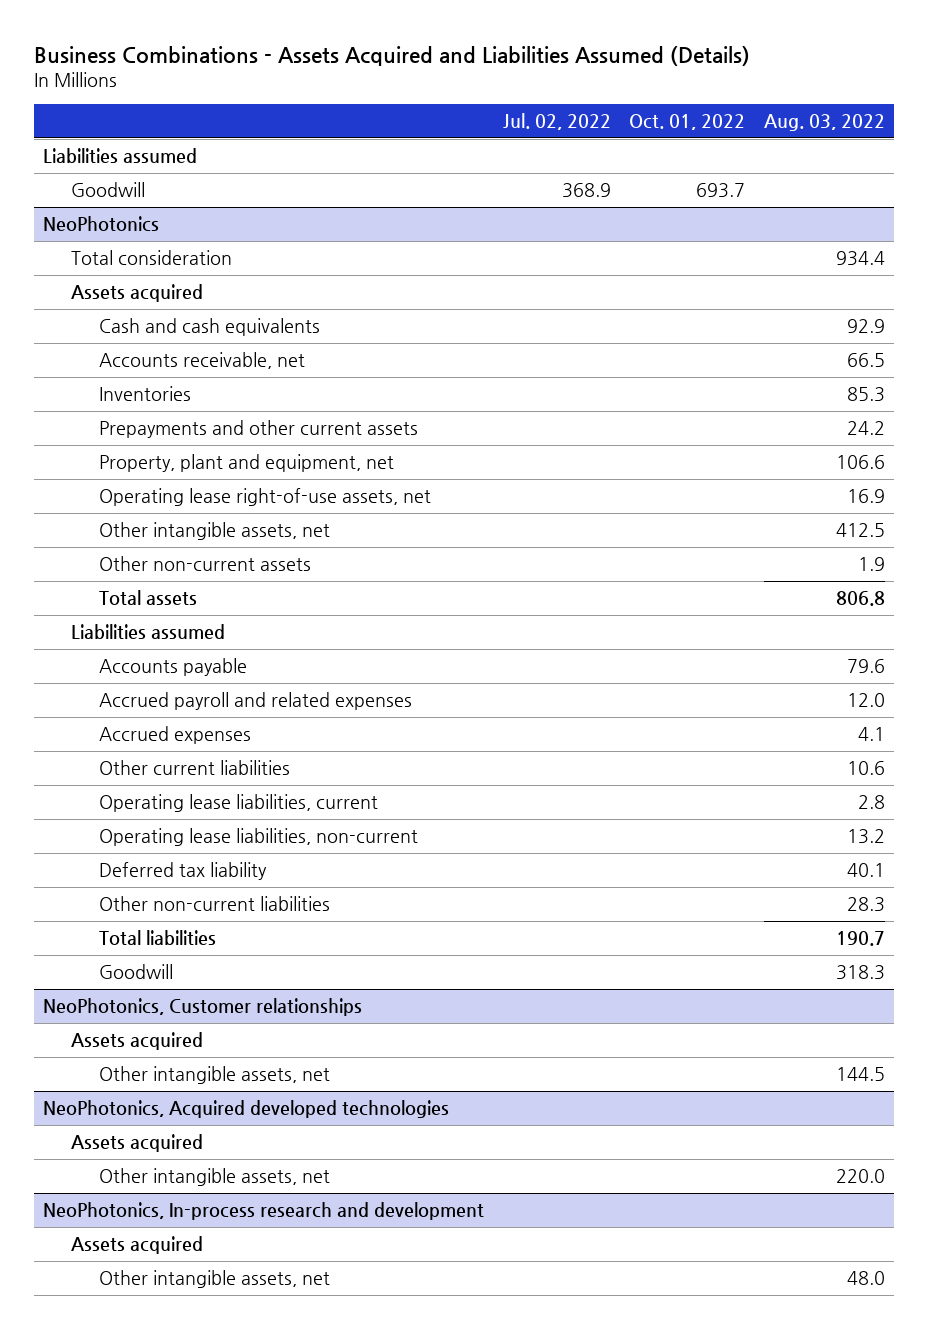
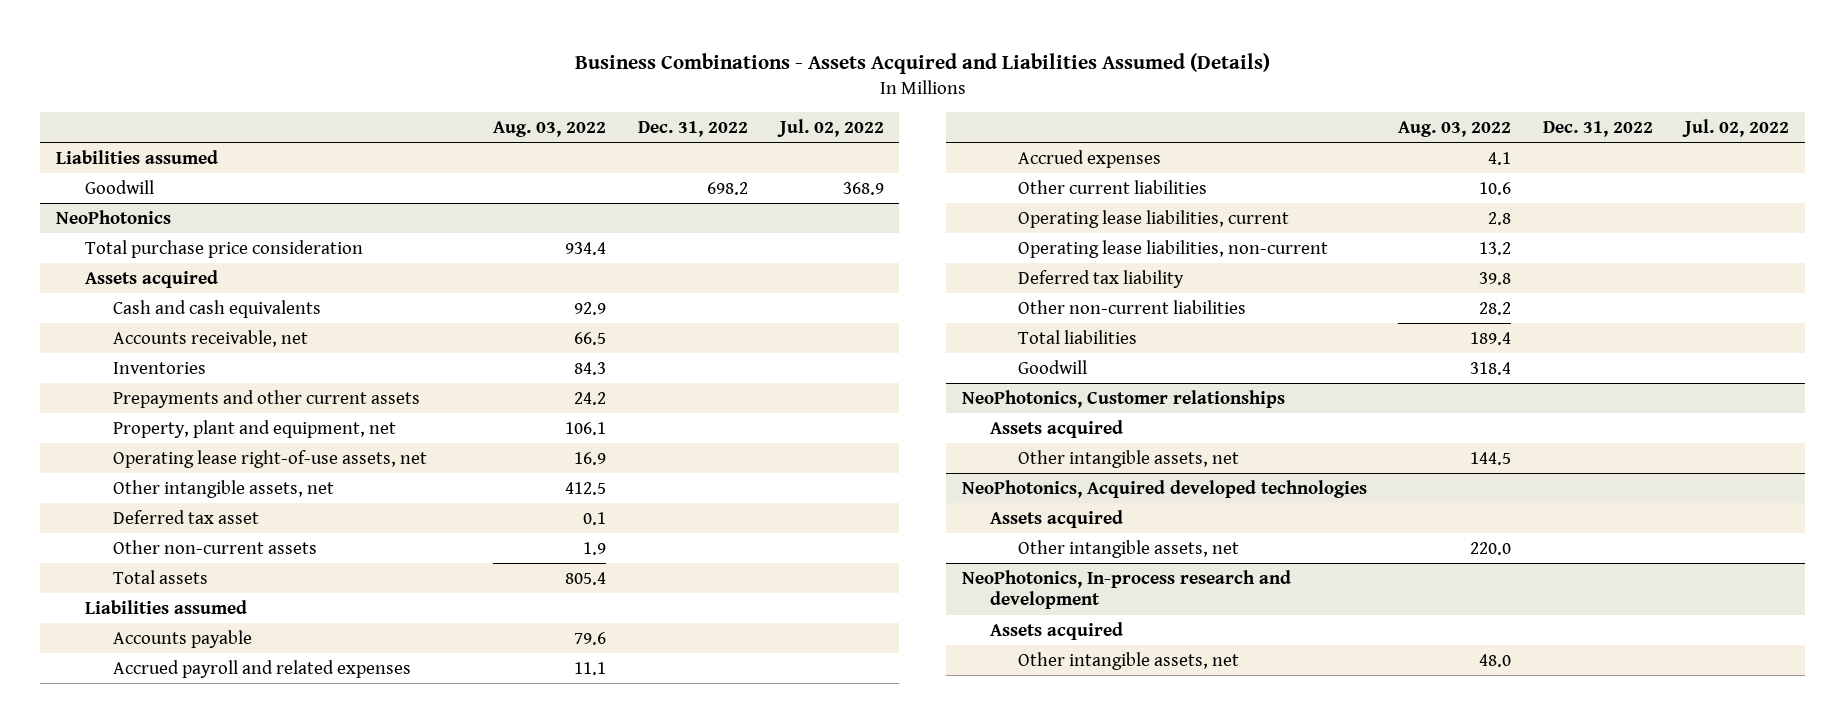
[629,114,746,131] Oct. 01, 2022 -> none
none -> [637,121,748,138] Dec. 31, 2022
[71,250,233,266] Total consideration -> [84,239,363,258] Total purchase price consideration
[846,387,885,403] 85.3 -> [573,361,606,375] 84.3
[835,455,885,470] 106.6 -> [564,421,606,435] 106.1
none -> [112,509,259,524] Deferred tax asset
[835,591,885,607] 806.8 -> [564,571,606,585] 805.4
[846,693,885,708] 12.0 -> [573,661,606,675] 11.1
[846,863,885,878] 40.1 -> [1479,271,1512,285] 39.8
[846,897,885,913] 28.3 -> [1479,301,1512,315] 28.2
[835,931,885,947] 190.7 -> [1470,331,1512,345] 189.4
[835,965,885,981] 318.3 -> [1470,361,1512,375] 318.4

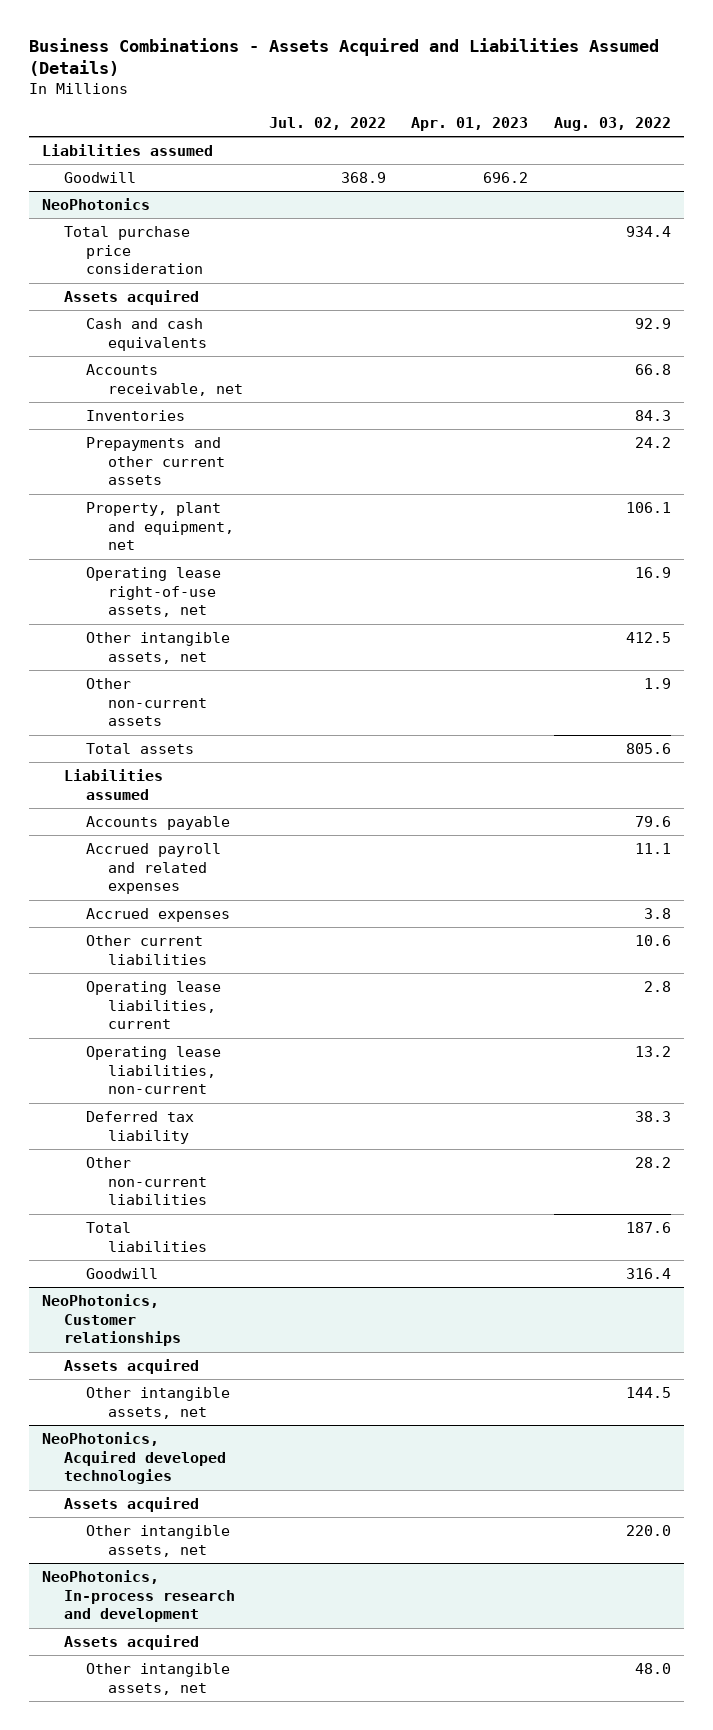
[637,121,748,138] Dec. 31, 2022 -> none
none -> [411,116,529,131] Apr. 01, 2023
[573,331,606,345] 66.5 -> [635,364,672,376] 66.8
[112,509,259,524] Deferred tax asset -> none
[564,571,606,585] 805.4 -> [626,743,672,755] 805.6
[1488,151,1512,165] 4.1 -> [644,908,672,920] 3.8
[1479,271,1512,285] 39.8 -> [635,1111,672,1123] 38.3
[1470,331,1512,345] 189.4 -> [626,1222,672,1234] 187.6
[1470,361,1512,375] 318.4 -> [626,1268,672,1280] 316.4

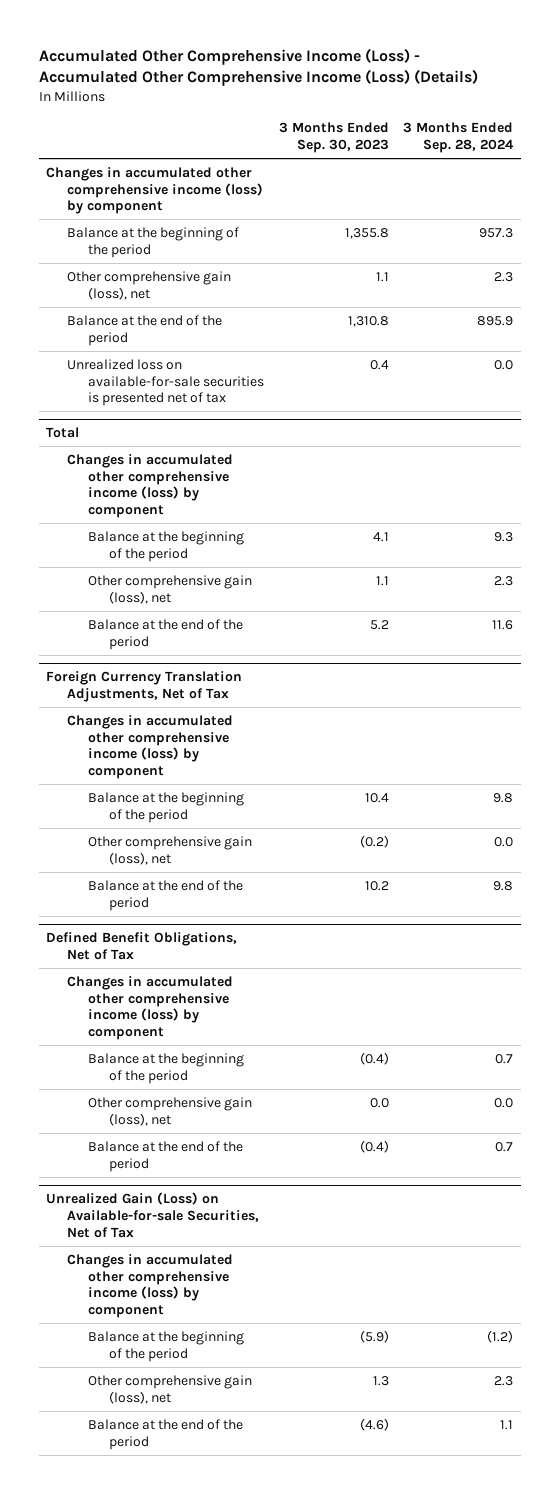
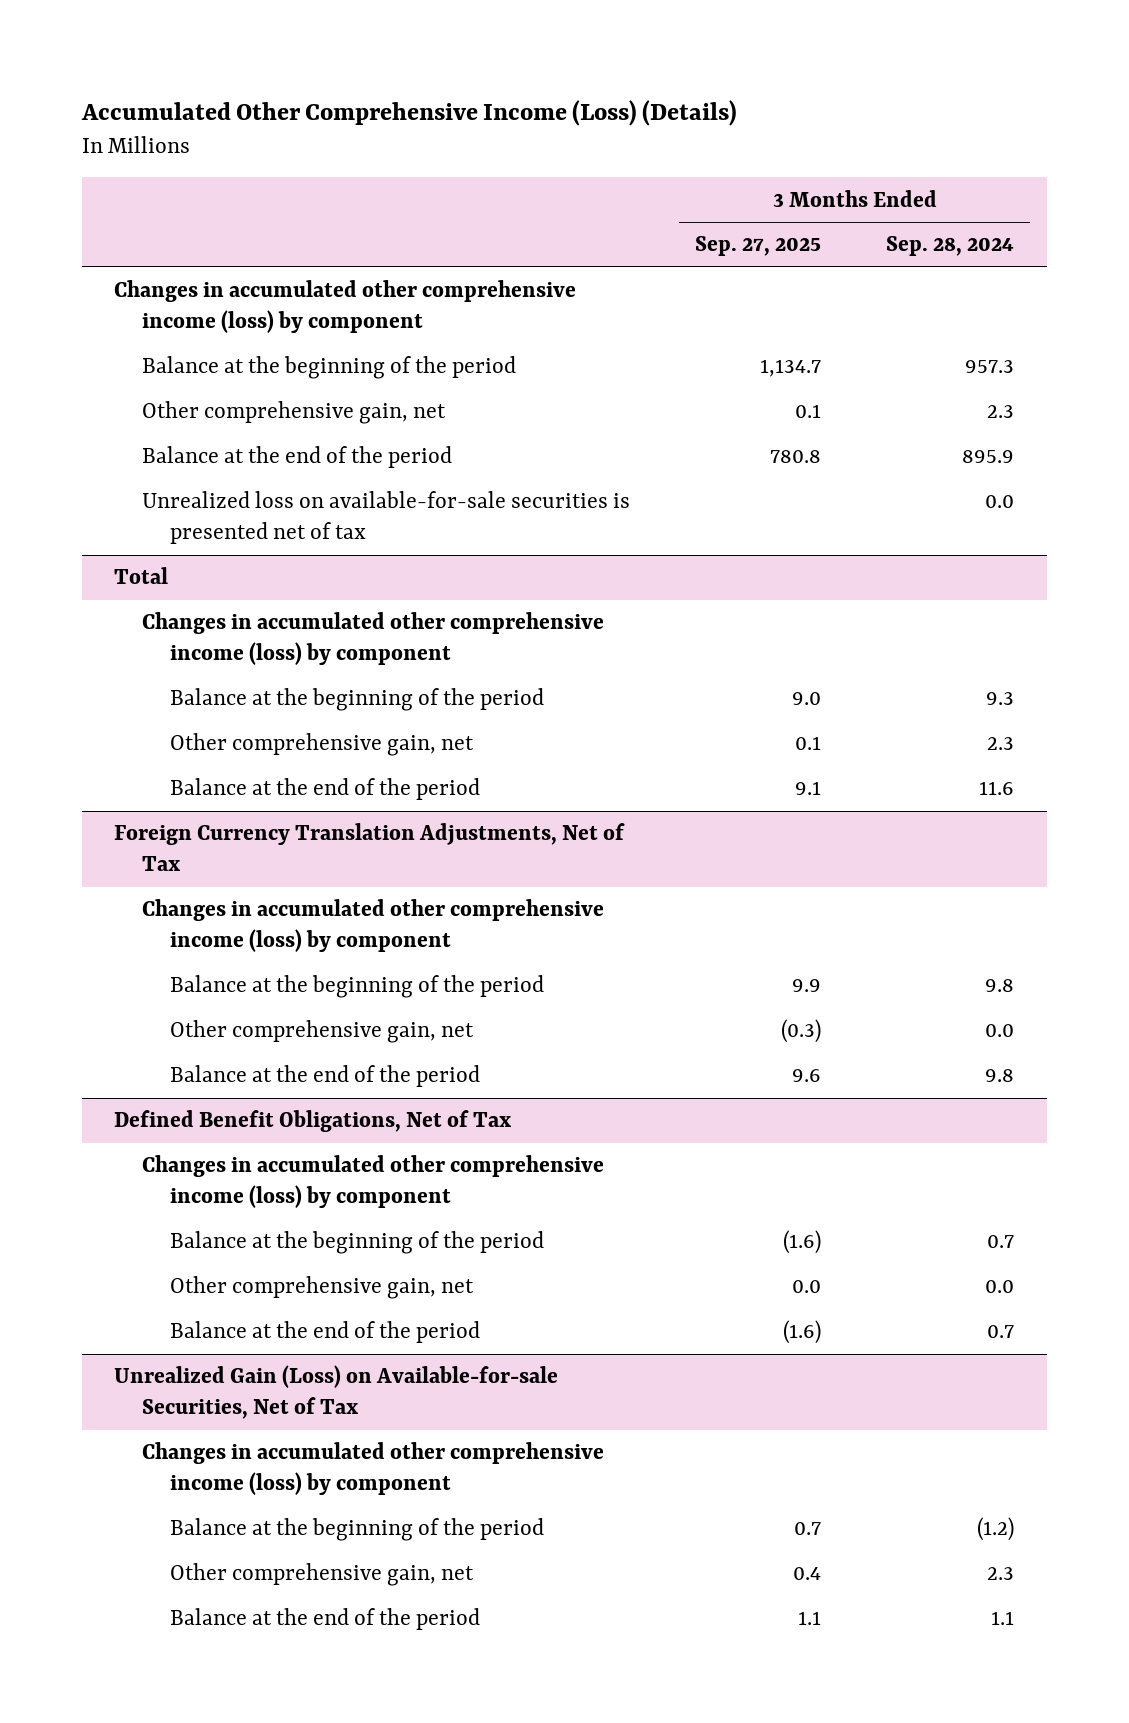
[39,47,479,87] Accumulated Other Comprehensive Income (Loss) - Accumulated Other Comprehensive Income (Loss) (Details) -> [80,99,737,126] Accumulated Other Comprehensive Income (Loss) (Details)
[278,122,389,154] 3 Months Ended Sep. 30, 2023 -> none
none -> [695,236,822,257] Sep. 27, 2025
[67,270,232,300] Other comprehensive gain (loss), net -> [142,401,447,425] Other comprehensive gain, net
[87,574,252,604] Other comprehensive gain (loss), net -> [170,733,475,757] Other comprehensive gain, net
[87,835,252,865] Other comprehensive gain (loss), net -> [170,1020,475,1044] Other comprehensive gain, net
[87,1096,252,1126] Other comprehensive gain (loss), net -> [170,1276,475,1300] Other comprehensive gain, net
[87,1374,252,1404] Other comprehensive gain (loss), net -> [170,1563,475,1587] Other comprehensive gain, net

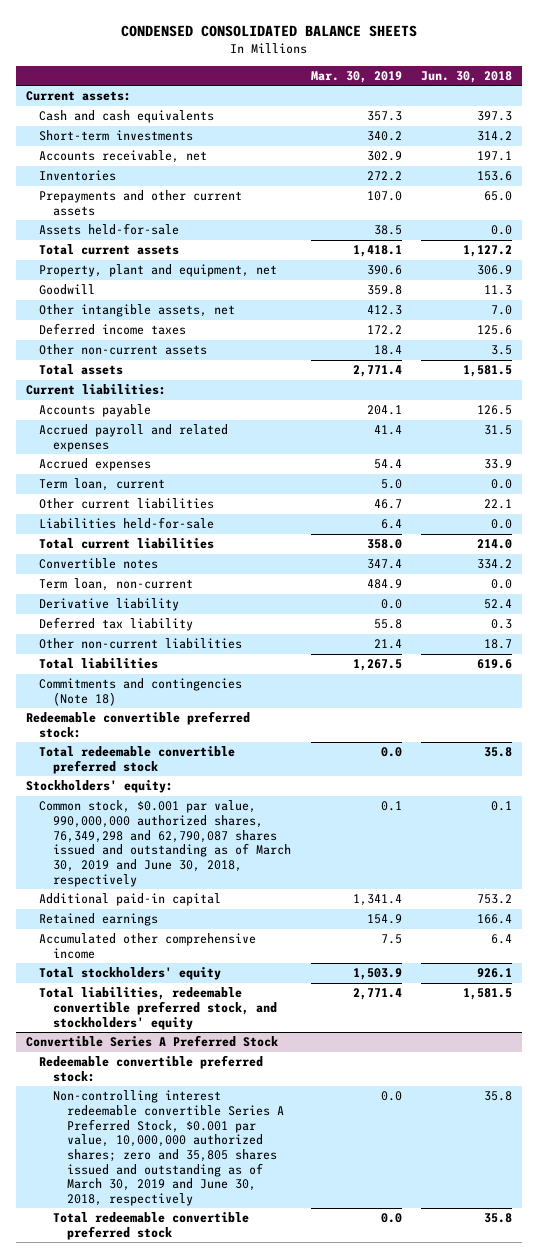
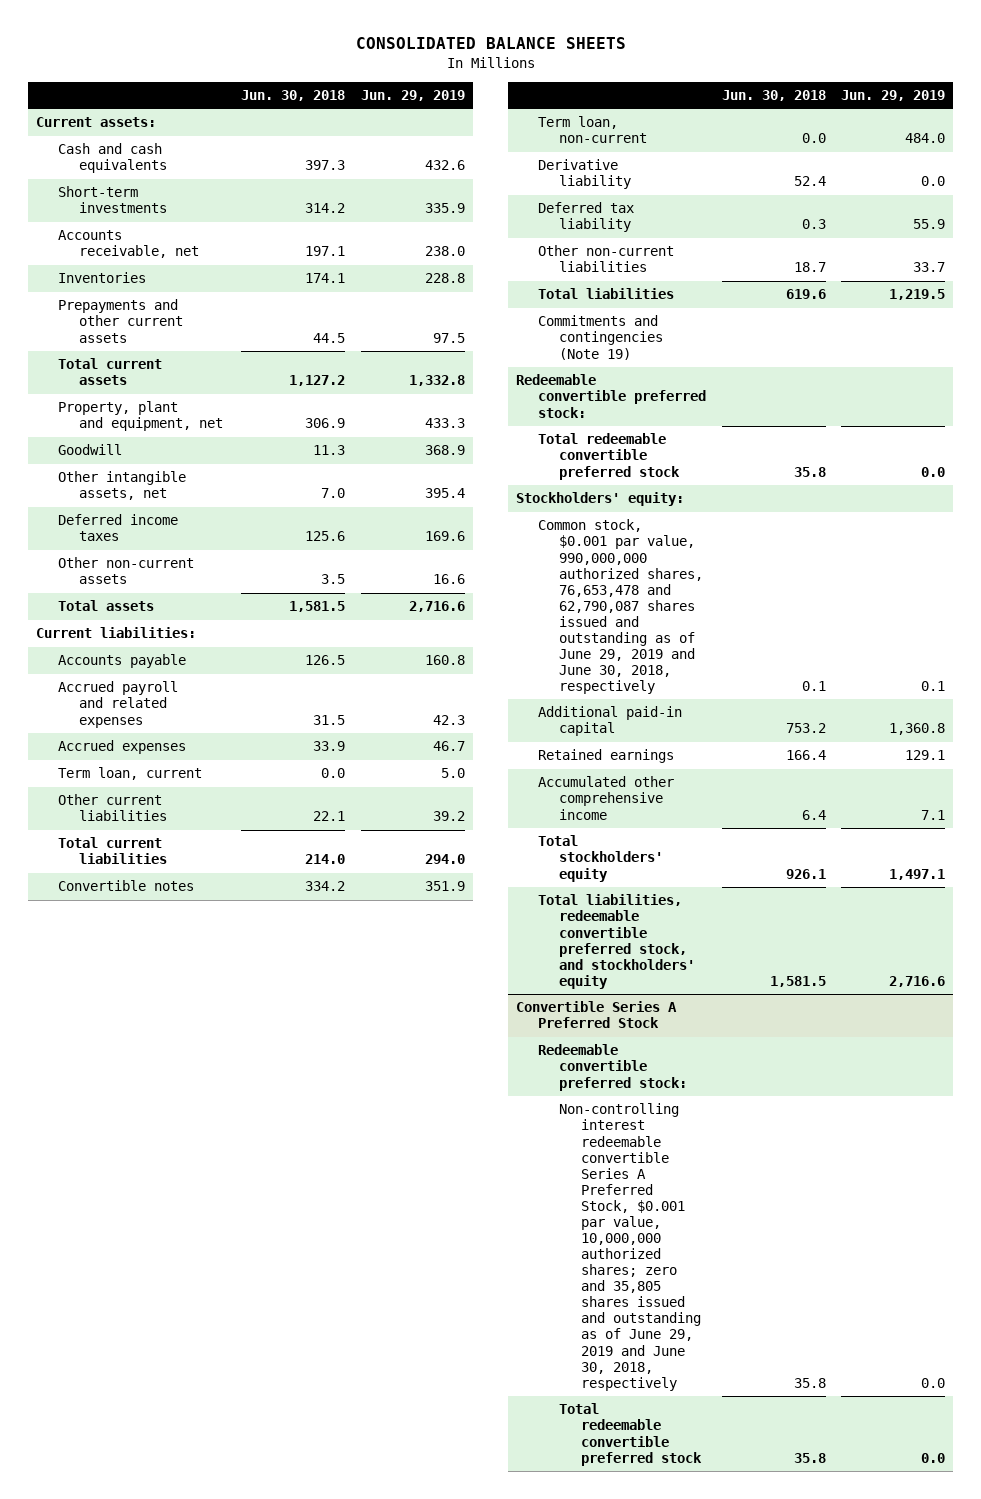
[121,24,418,37] CONDENSED CONSOLIDATED BALANCE SHEETS -> [355,37,626,50] CONSOLIDATED BALANCE SHEETS
[310,70,402,83] Mar. 30, 2019 -> none
none -> [361,89,466,101] Jun. 29, 2019
[39,223,180,236] Assets held-for-sale -> none
[477,171,513,182] 153.6 -> [305,273,346,284] 174.1
[484,191,513,202] 65.0 -> [313,332,346,343] 44.5
[39,517,215,530] Liabilities held-for-sale -> none
[39,678,243,706] Commitments and contingencies (Note 18) -> [537,315,664,360] Commitments and contingencies (Note 19)
[39,800,292,887] Common stock, $0.001 par value, 990,000,000 authorized shares, 76,349,298 and 62,790,087 shares issued and outstanding as of March 30, 2019 and June 30, 2018, respectively -> [537,519,704,695] Common stock, $0.001 par value, 990,000,000 authorized shares, 76,653,478 and 62,790,087 shares issued and outstanding as of June 29, 2019 and June 30, 2018, respectively
[53,1090,284,1207] Non-controlling interest redeemable convertible Series A Preferred Stock, $0.001 par value, 10,000,000 authorized shares; zero and 35,805 shares issued and outstanding as of March 30, 2019 and June 30, 2018, respectively -> [559,1103,702,1391] Non-controlling interest redeemable convertible Series A Preferred Stock, $0.001 par value, 10,000,000 authorized shares; zero and 35,805 shares issued and outstanding as of June 29, 2019 and June 30, 2018, respectively

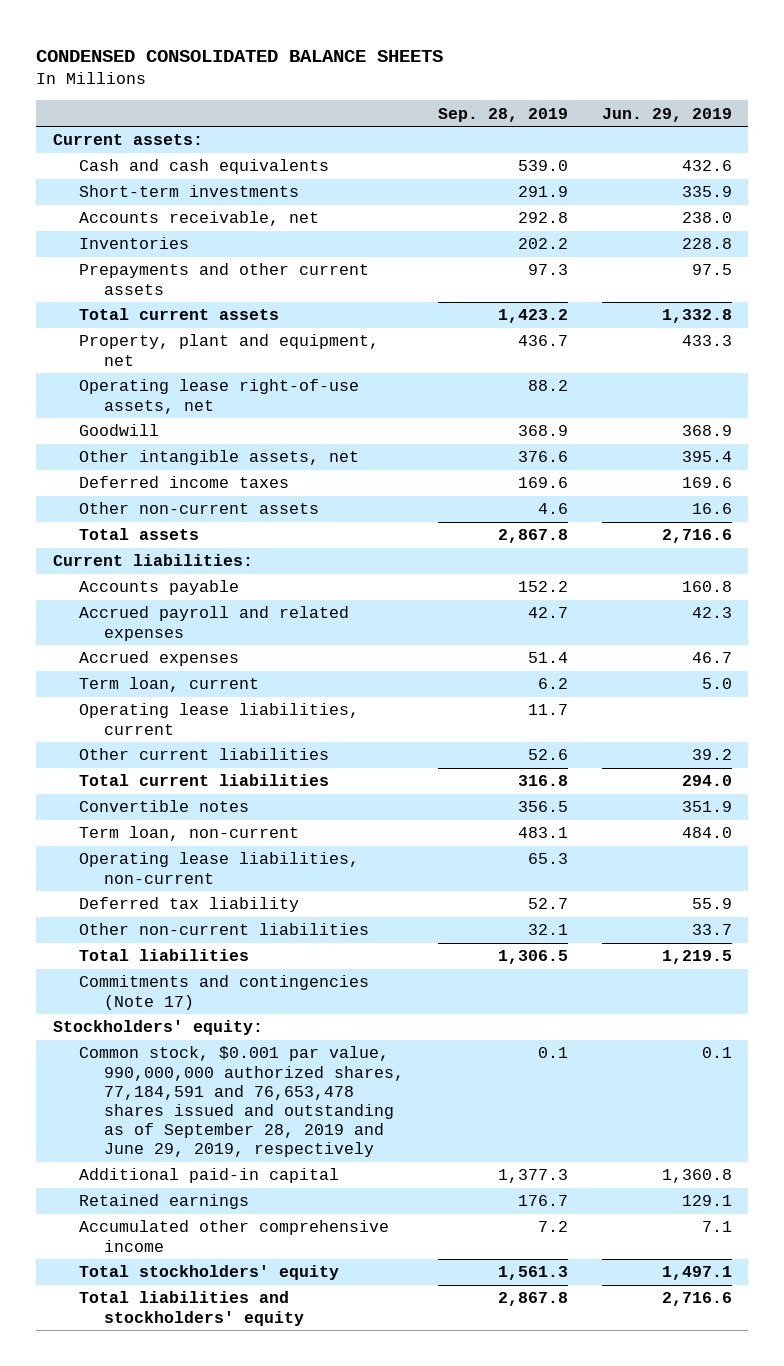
[355,37,626,50] CONSOLIDATED BALANCE SHEETS -> [35,49,443,62] CONDENSED CONSOLIDATED BALANCE SHEETS
[241,89,346,101] Jun. 30, 2018 -> none
none -> [437,107,568,122] Sep. 28, 2019
none -> [78,379,359,414] Operating lease right-of-use assets, net
none -> [78,703,359,735] Operating lease liabilities, current
[537,159,632,190] Derivative liability -> none
none -> [78,852,359,884] Operating lease liabilities, non-current
[515,374,706,418] Redeemable convertible preferred stock: -> none
[537,433,681,480] Total redeemable convertible preferred stock -> none
[537,315,664,360] Commitments and contingencies (Note 19) -> [78,975,369,1010] Commitments and contingencies (Note 17)
[537,519,704,695] Common stock, $0.001 par value, 990,000,000 authorized shares, 76,653,478 and 62,790,087 shares issued and outstanding as of June 29, 2019 and June 30, 2018, respectively -> [78,1046,405,1158] Common stock, $0.001 par value, 990,000,000 authorized shares, 77,184,591 and 76,653,478 shares issued and outstanding as of September 28, 2019 and June 29, 2019, respectively
[515,1001,677,1029] Convertible Series A Preferred Stock -> none
[537,1044,688,1091] Redeemable convertible preferred stock: -> none
[559,1103,702,1391] Non-controlling interest redeemable convertible Series A Preferred Stock, $0.001 par value, 10,000,000 authorized shares; zero and 35,805 shares issued and outstanding as of June 29, 2019 and June 30, 2018, respectively -> none
[559,1403,703,1466] Total redeemable convertible preferred stock -> none
[537,894,696,989] Total liabilities, redeemable convertible preferred stock, and stockholders' equity -> [78,1291,305,1326] Total liabilities and stockholders' equity

